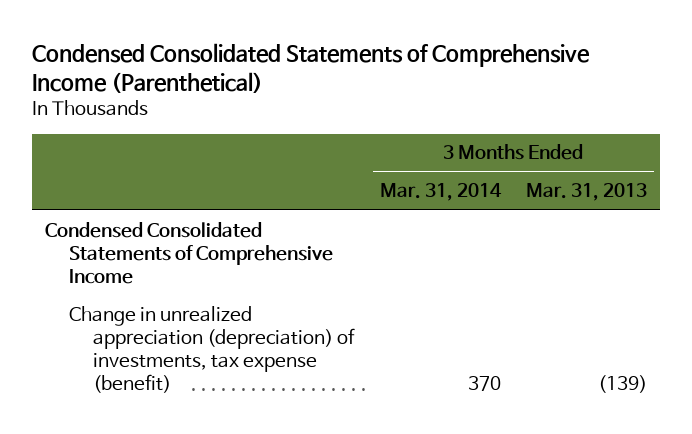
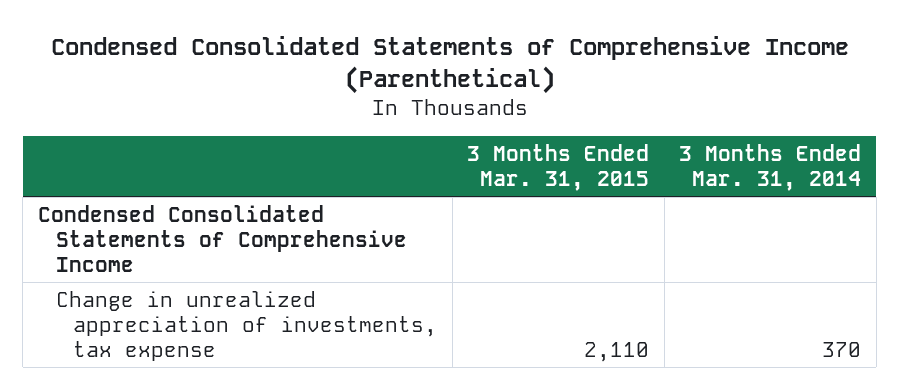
[526,183,648,202] Mar. 31, 2013 -> none
none -> [467,143,650,192] 3 Months Ended Mar. 31, 2015
[69,305,356,394] Change in unrealized appreciation (depreciation) of investments, tax expense (benefit) -> [55,290,438,362] Change in unrealized appreciation of investments, tax expense

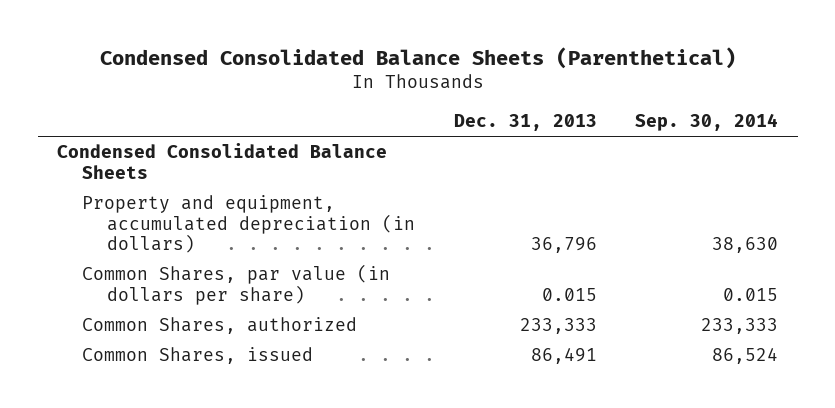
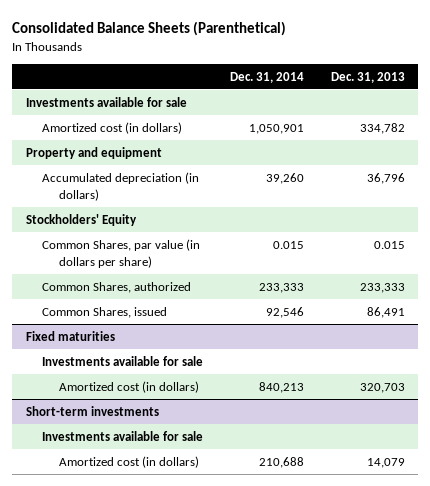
[99,46,736,69] Condensed Consolidated Balance Sheets (Parenthetical) -> [12,20,287,36] Consolidated Balance Sheets (Parenthetical)
[635,112,779,131] Sep. 30, 2014 -> none
none -> [229,71,304,83] Dec. 31, 2014
[56,143,387,179] Condensed Consolidated Balance Sheets -> none
none -> [25,96,187,107] Investments available for sale
none -> [42,121,183,134] Amortized cost (in dollars)
none -> [25,146,162,159] Property and equipment
[82,195,416,254] Property and equipment, accumulated depreciation (in dollars) -> [42,171,200,201] Accumulated depreciation (in dollars)
none -> [25,213,137,226] Stockholders' Equity
none -> [25,330,115,341] Fixed maturities
none -> [42,355,204,366] Investments available for sale
none -> [59,380,200,393] Amortized cost (in dollars)
none -> [25,405,159,416] Short-term investments
none -> [42,430,204,441] Investments available for sale
none -> [59,455,200,468] Amortized cost (in dollars)

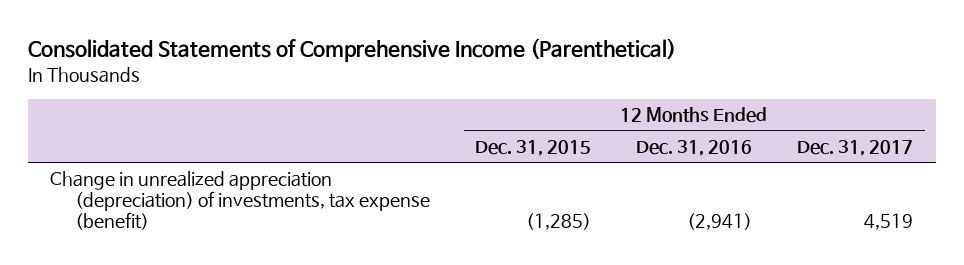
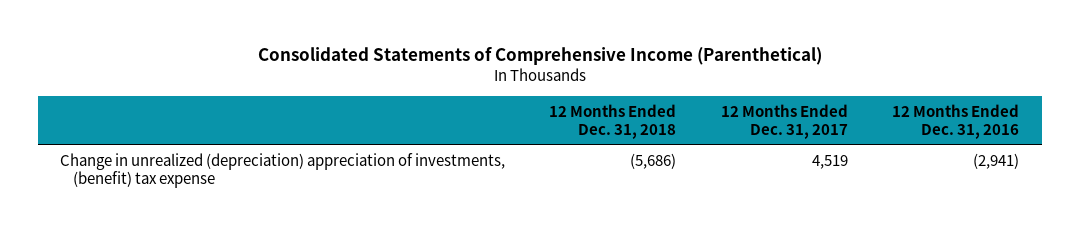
[474,139,591,156] Dec. 31, 2015 -> none
none -> [549,103,677,139] 12 Months Ended Dec. 31, 2018
[50,171,430,231] Change in unrealized appreciation (depreciation) of investments, tax expense (benefit) -> [59,152,505,188] Change in unrealized (depreciation) appreciation of investments, (benefit) tax expense

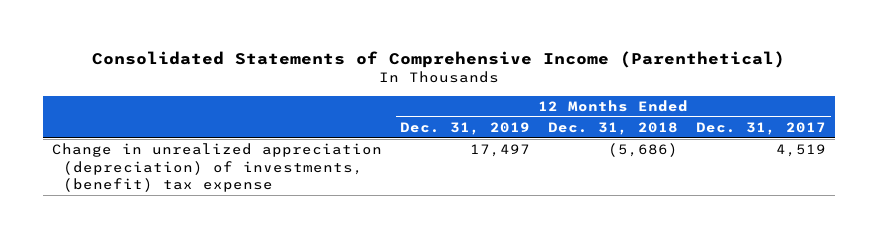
[892,103,1020,139] 12 Months Ended Dec. 31, 2016 -> none
none -> [400,122,531,136] Dec. 31, 2019
[59,152,505,188] Change in unrealized (depreciation) appreciation of investments, (benefit) tax expense -> [52,143,383,193] Change in unrealized appreciation (depreciation) of investments, (benefit) tax expense

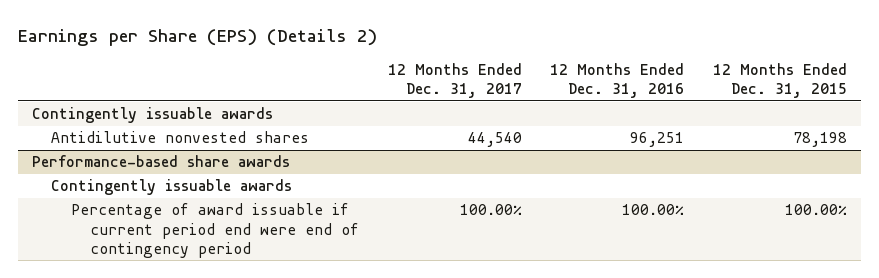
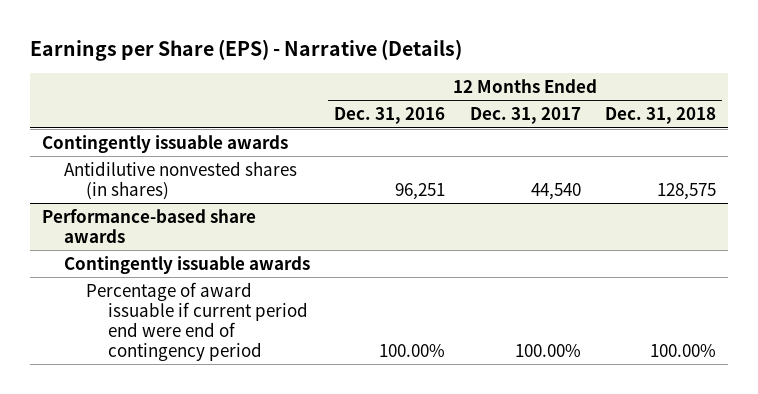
[17,29,377,47] Earnings per Share (EPS) (Details 2) -> [30,39,463,62] Earnings per Share (EPS) - Narrative (Details)
[712,63,847,99] 12 Months Ended Dec. 31, 2015 -> none
none -> [604,107,716,125] Dec. 31, 2018
[51,131,310,144] Antidilutive nonvested shares -> [64,160,298,200] Antidilutive nonvested shares (in shares)

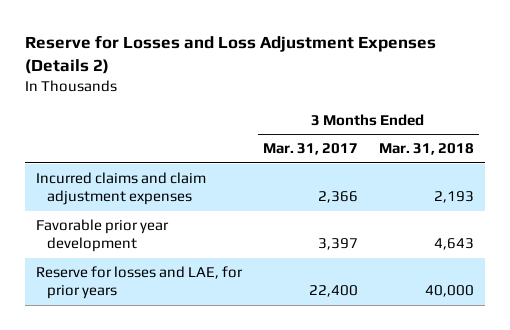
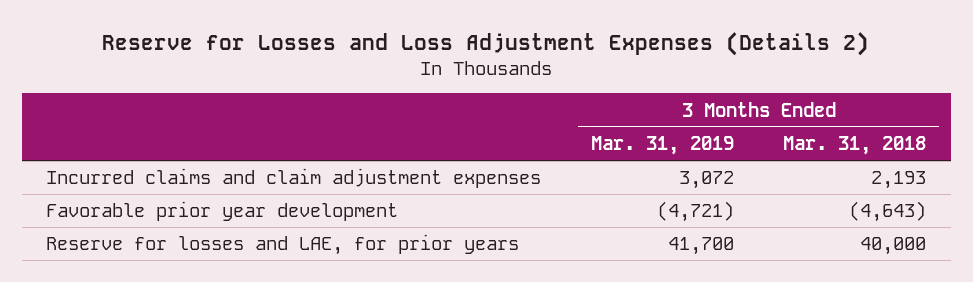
[262,143,358,156] Mar. 31, 2017 -> none
none -> [590,135,734,155] Mar. 31, 2019
[434,238,475,251] 4,643 -> [849,201,927,223] (4,643)

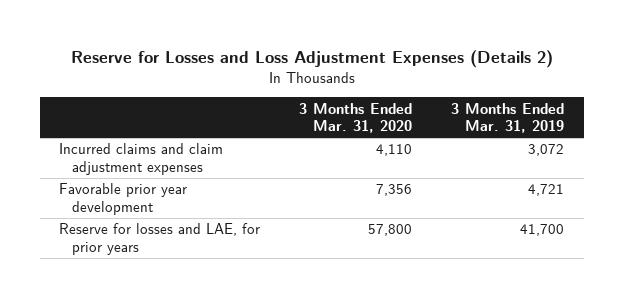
[783,135,927,155] Mar. 31, 2018 -> none
none -> [299,102,413,134] 3 Months Ended Mar. 31, 2020
[656,201,734,223] (4,721) -> [528,184,565,197] 4,721

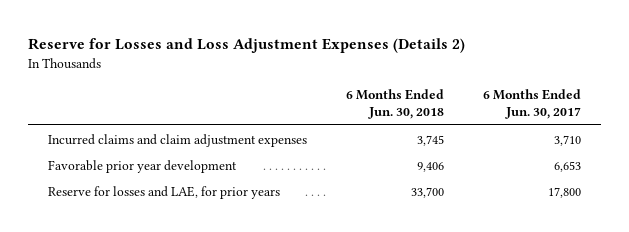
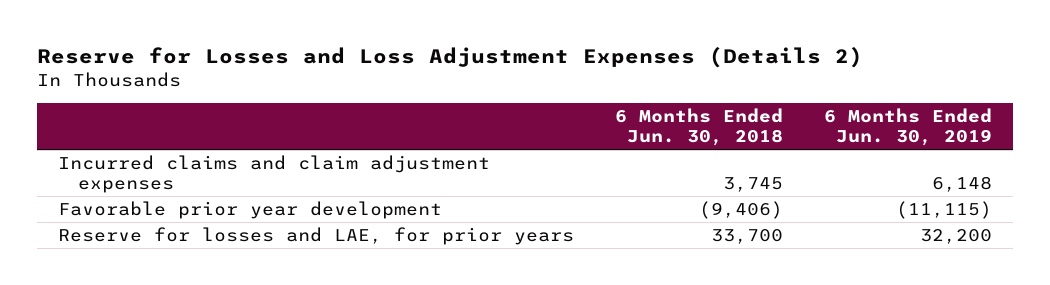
[483,88,582,120] 6 Months Ended Jun. 30, 2017 -> none
none -> [824,107,993,147] 6 Months Ended Jun. 30, 2019
[417,161,445,172] 9,406 -> [698,200,783,219] (9,406)

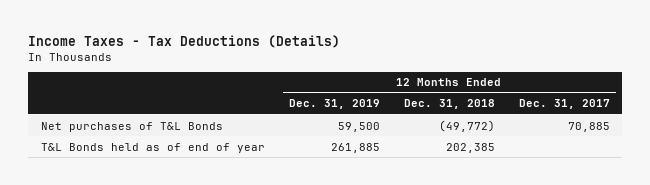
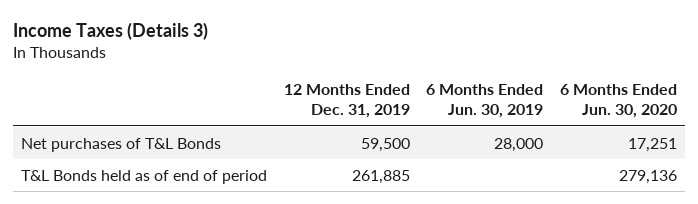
[28,34,341,48] Income Taxes - Tax Deductions (Details) -> [12,22,208,41] Income Taxes (Details 3)
[403,99,495,110] Dec. 31, 2018 -> none
[518,99,610,110] Dec. 31, 2017 -> none
none -> [426,84,544,119] 6 Months Ended Jun. 30, 2019
none -> [560,84,678,119] 6 Months Ended Jun. 30, 2020
[40,142,265,153] T&L Bonds held as of end of year -> [21,169,268,184] T&L Bonds held as of end of period

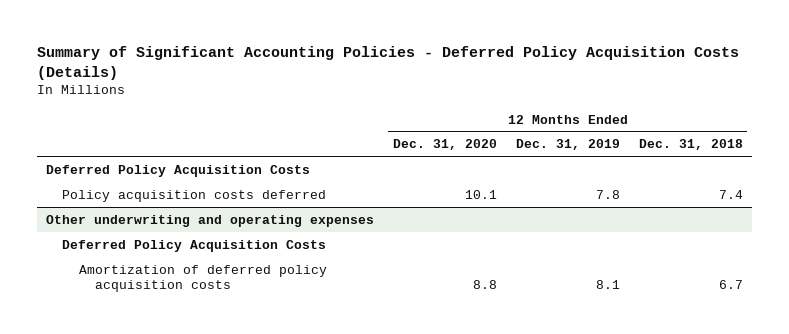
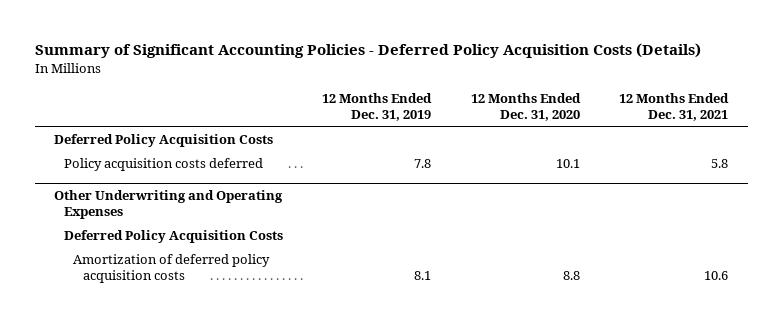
[638,139,743,151] Dec. 31, 2018 -> none
none -> [618,92,729,121] 12 Months Ended Dec. 31, 2021
[46,214,375,227] Other underwriting and operating expenses -> [54,189,284,219] Other Underwriting and Operating Expenses

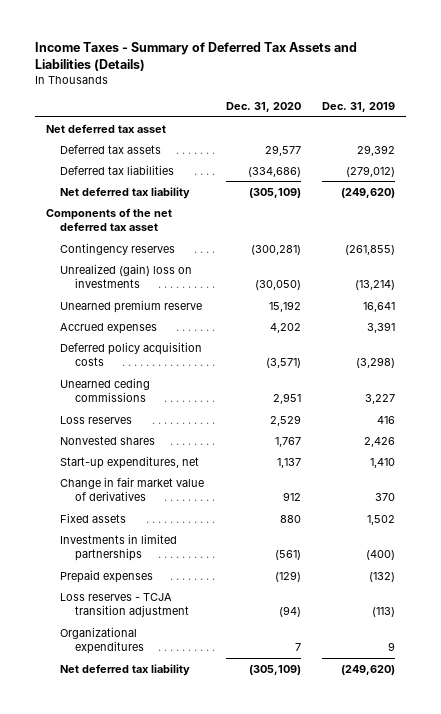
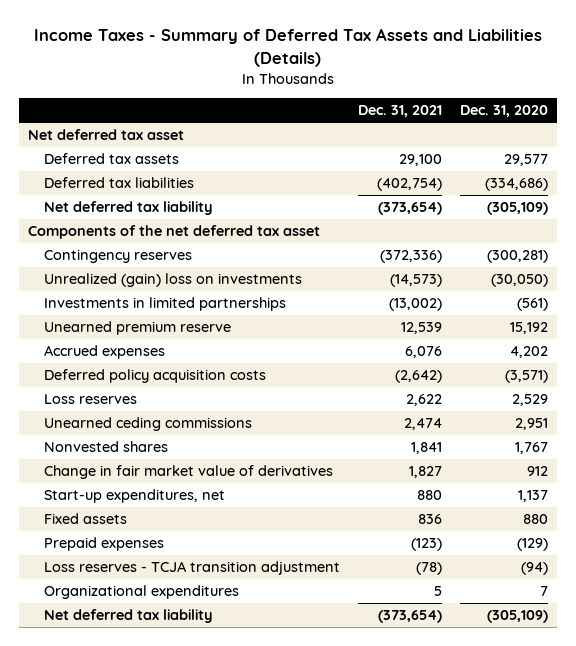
[321,102,395,113] Dec. 31, 2019 -> none
none -> [358,105,443,118] Dec. 31, 2021
[60,533,178,562] Investments in limited partnerships -> [44,297,287,312] Investments in limited partnerships
[60,377,151,403] Unearned ceding commissions -> [44,417,253,432] Unearned ceding commissions
[60,455,200,469] Start-up expenditures, net -> [44,489,226,504] Start-up expenditures, net

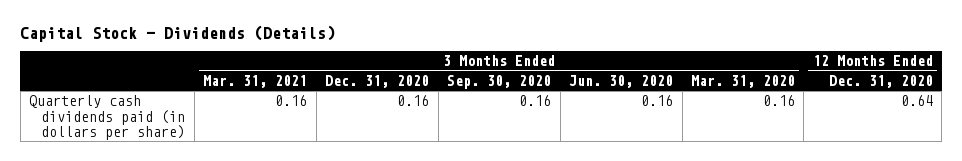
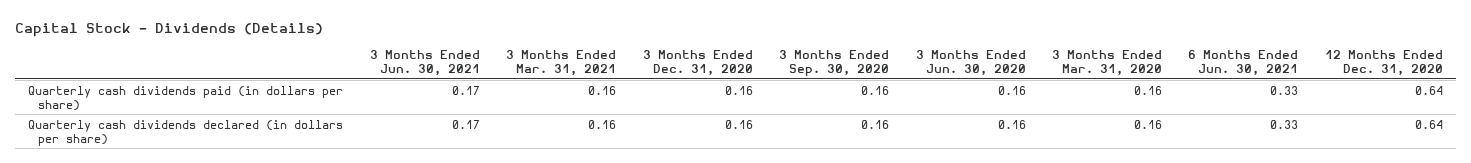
none -> [369,50,480,76] 3 Months Ended Jun. 30, 2021
none -> [1188,50,1299,76] 6 Months Ended Jun. 30, 2021
none -> [28,119,344,146] Quarterly cash dividends declared (in dollars per share)

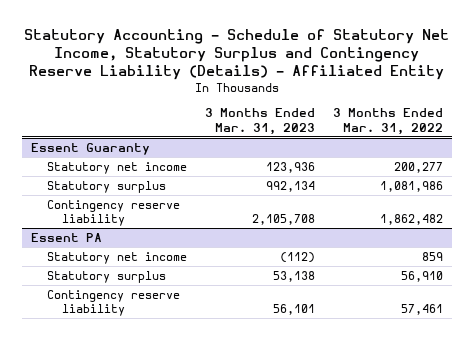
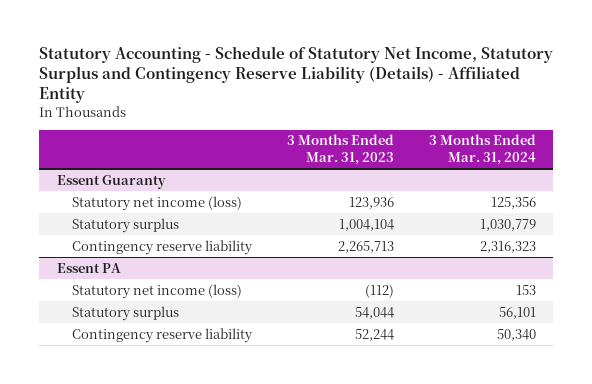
[333,108,444,135] 3 Months Ended Mar. 31, 2022 -> none
none -> [428,134,536,165] 3 Months Ended Mar. 31, 2024
[46,161,187,174] Statutory net income -> [71,195,242,211] Statutory net income (loss)
[265,180,315,192] 992,134 -> [338,218,394,231] 1,004,104
[251,214,315,226] 2,105,708 -> [337,240,394,253] 2,265,713
[46,251,187,264] Statutory net income -> [71,283,242,299] Statutory net income (loss)
[272,270,315,282] 53,138 -> [354,306,394,319] 54,044
[272,304,315,316] 56,101 -> [354,328,394,341] 52,244

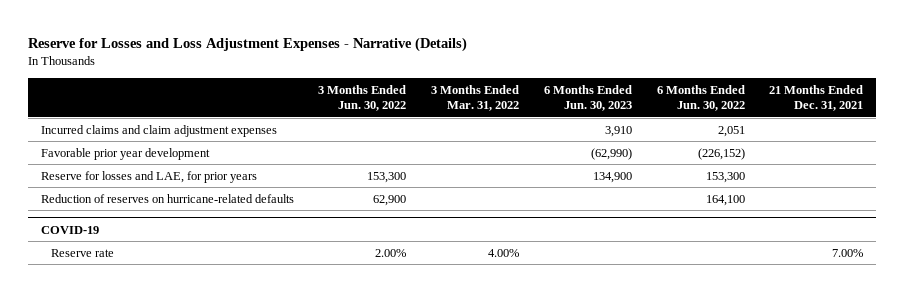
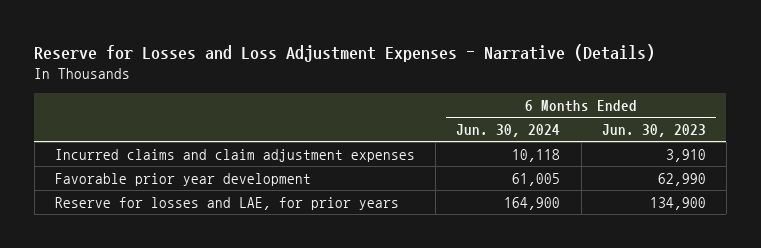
[318,84,407,112] 3 Months Ended Jun. 30, 2022 -> none
[431,84,520,112] 3 Months Ended Mar. 31, 2022 -> none
[656,84,745,112] 6 Months Ended Jun. 30, 2022 -> none
[769,84,864,112] 21 Months Ended Dec. 31, 2021 -> none
none -> [456,124,561,138] Jun. 30, 2024
[590,147,632,160] (62,990) -> [657,172,706,186] 62,990
[40,193,294,203] Reduction of reserves on hurricane-related defaults -> none
[40,225,99,234] COVID-19 -> none
[51,248,115,257] Reserve rate -> none

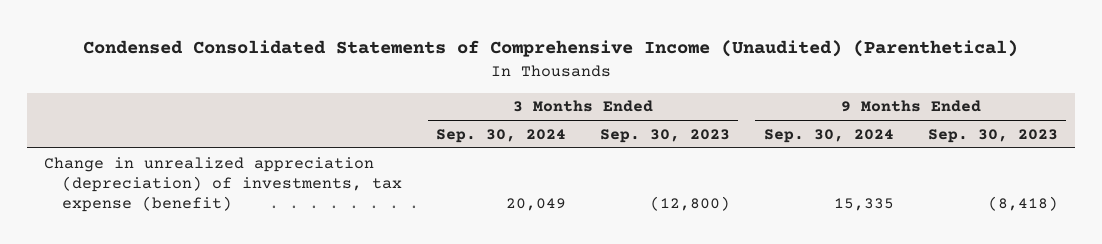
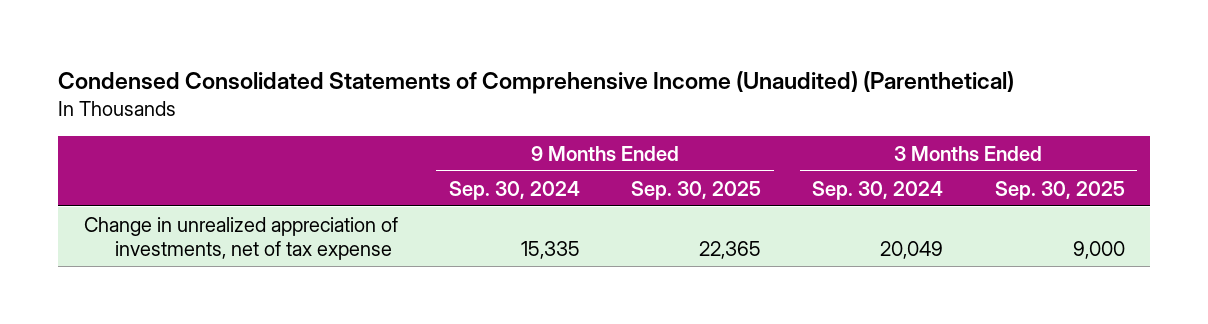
[599,128,730,143] Sep. 30, 2023 -> none
[927,128,1058,143] Sep. 30, 2023 -> none
none -> [631,180,762,200] Sep. 30, 2025
none -> [994,180,1125,200] Sep. 30, 2025
[44,156,403,213] Change in unrealized appreciation (depreciation) of investments, tax expense (benefit) -> [83,216,398,261] Change in unrealized appreciation of investments, net of tax expense

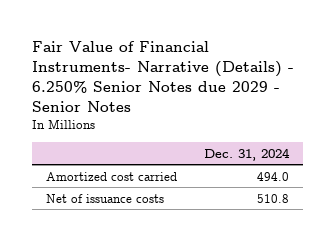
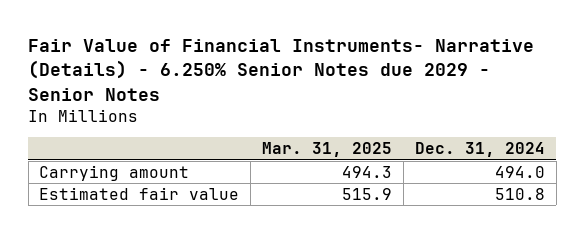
none -> [262,142,393,158] Mar. 31, 2025
[45,171,177,181] Amortized cost carried -> [39,164,190,181] Carrying amount
[45,193,164,203] Net of issuance costs -> [39,186,240,200] Estimated fair value

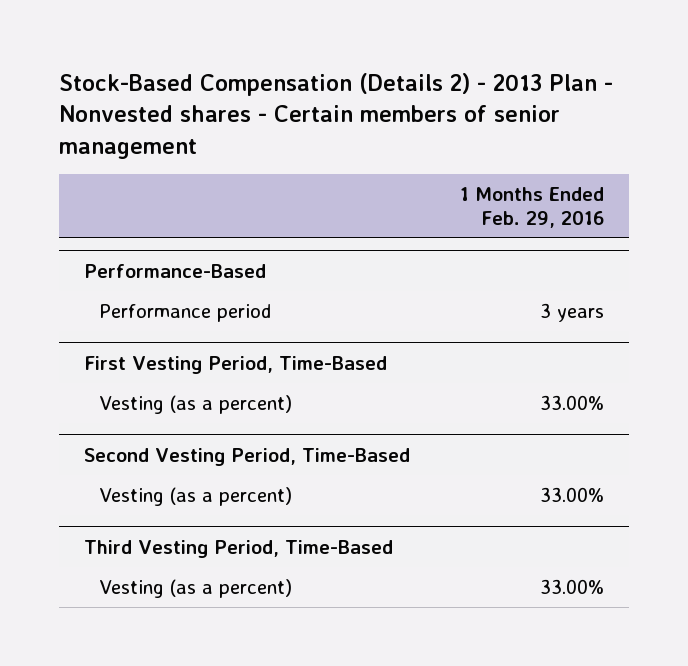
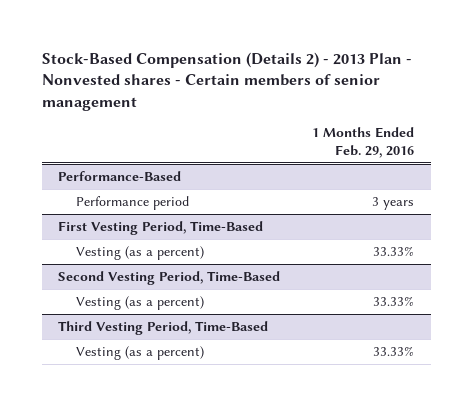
[539,394,604,410] 33.00% -> [373,245,415,256] 33.33%
[539,486,604,502] 33.00% -> [373,295,415,306] 33.33%
[539,578,604,594] 33.00% -> [373,345,415,356] 33.33%

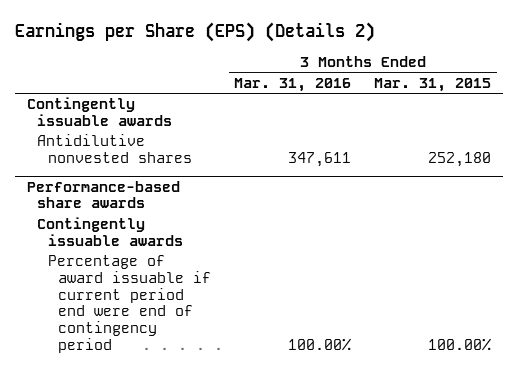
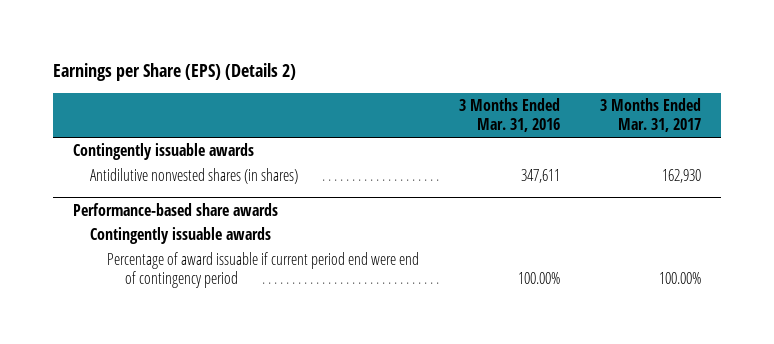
[374,77,492,92] Mar. 31, 2015 -> none
none -> [600,98,702,133] 3 Months Ended Mar. 31, 2017
[37,134,192,164] Antidilutive nonvested shares -> [90,167,299,184] Antidilutive nonvested shares (in shares)

